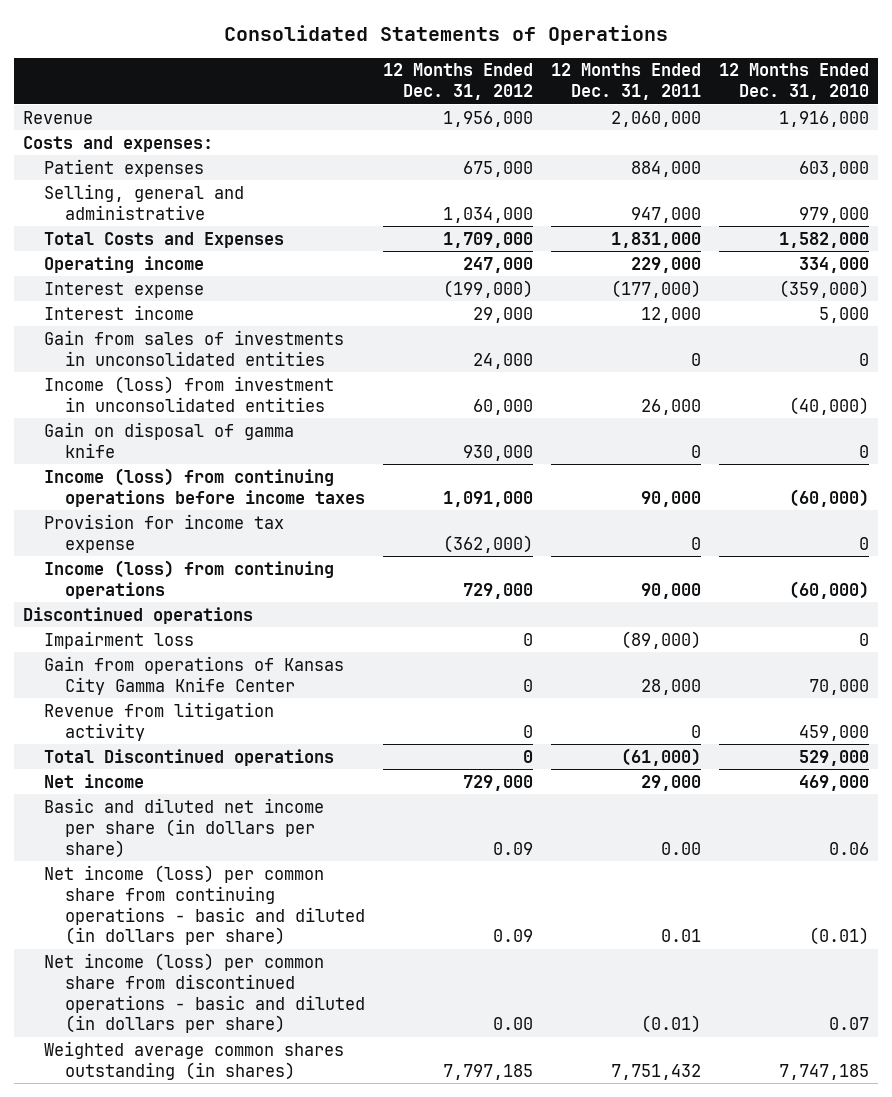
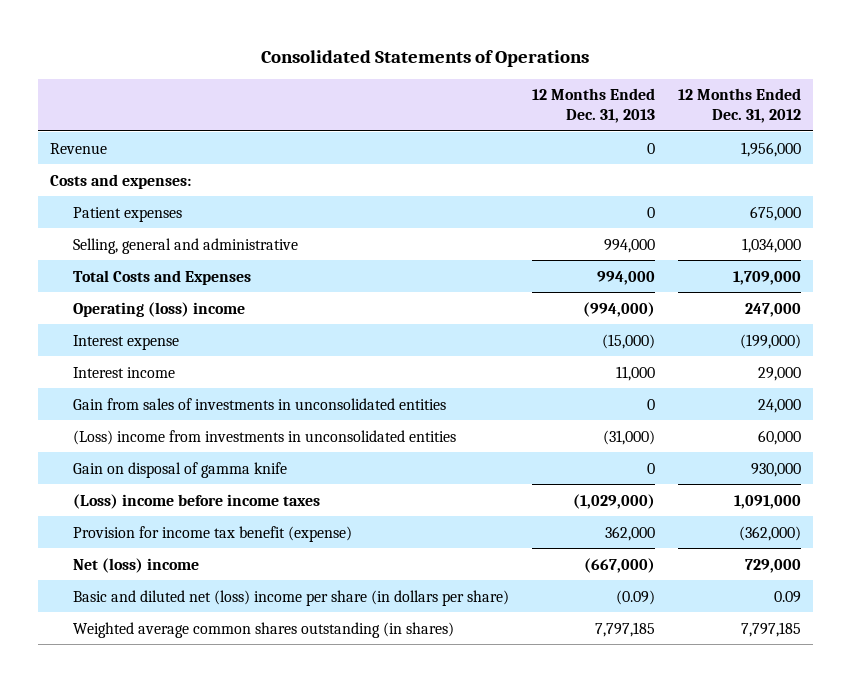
[550,63,701,101] 12 Months Ended Dec. 31, 2011 -> none
[718,63,869,101] 12 Months Ended Dec. 31, 2010 -> none
none -> [532,88,656,123] 12 Months Ended Dec. 31, 2013
[43,255,204,273] Operating income -> [73,301,246,317] Operating (loss) income
[43,375,334,412] Income (loss) from investment in unconsolidated entities -> [73,429,457,445] (Loss) income from investments in unconsolidated entities
[43,559,334,599] Income (loss) from continuing operations -> none
[23,606,254,624] Discontinued operations -> none
[43,630,194,649] Impairment loss -> none
[43,655,344,695] Gain from operations of Kansas City Gamma Knife Center -> none
[43,701,274,741] Revenue from litigation activity -> none
[43,748,334,766] Total Discontinued operations -> none
[43,864,365,946] Net income (loss) per common share from continuing operations - basic and diluted (in dollars per share) -> none
[43,952,365,1034] Net income (loss) per common share from discontinued operations - basic and diluted (in dollars per share) -> none
[43,467,365,507] Income (loss) from continuing operations before income taxes -> [73,493,321,509] (Loss) income before income taxes
[43,513,284,553] Provision for income tax expense -> [73,525,353,542] Provision for income tax benefit (expense)
[43,773,144,788] Net income -> [73,557,200,573] Net (loss) income
[43,797,324,858] Basic and diluted net income per share (in dollars per share) -> [73,589,510,606] Basic and diluted net (loss) income per share (in dollars per share)

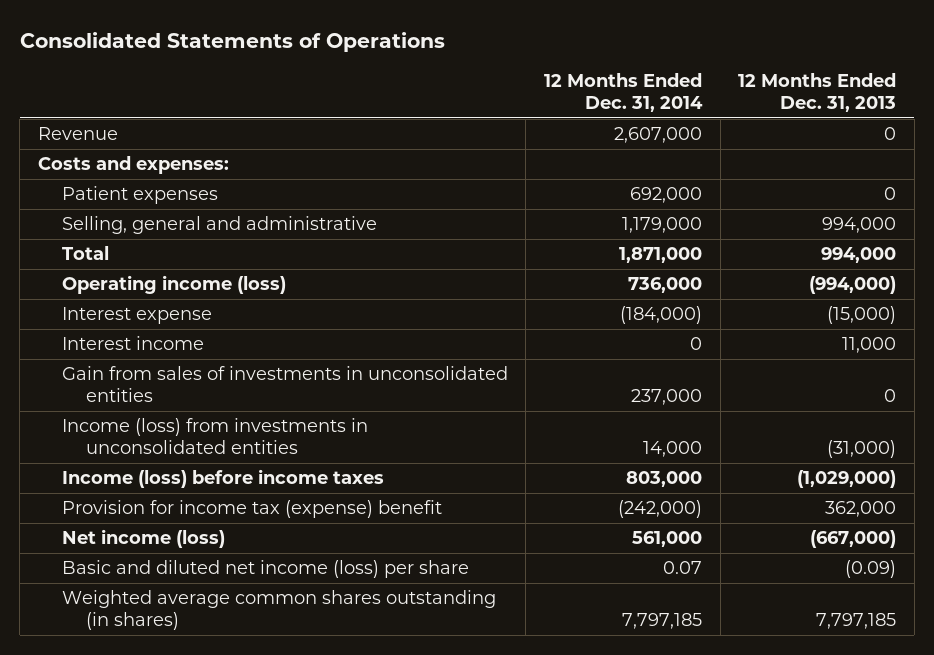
[678,88,802,123] 12 Months Ended Dec. 31, 2012 -> none
none -> [544,73,704,113] 12 Months Ended Dec. 31, 2014
[73,269,252,285] Total Costs and Expenses -> [61,246,109,261] Total
[73,301,246,317] Operating (loss) income -> [61,275,286,295] Operating income (loss)
[73,461,288,478] Gain on disposal of gamma knife -> none
[73,429,457,445] (Loss) income from investments in unconsolidated entities -> [61,418,368,455] Income (loss) from investments in unconsolidated entities
[73,493,321,509] (Loss) income before income taxes -> [61,469,384,489] Income (loss) before income taxes
[73,525,353,542] Provision for income tax benefit (expense) -> [61,500,442,519] Provision for income tax (expense) benefit
[73,557,200,573] Net (loss) income -> [61,529,225,549] Net income (loss)
[73,589,510,606] Basic and diluted net (loss) income per share (in dollars per share) -> [61,560,469,579] Basic and diluted net income (loss) per share

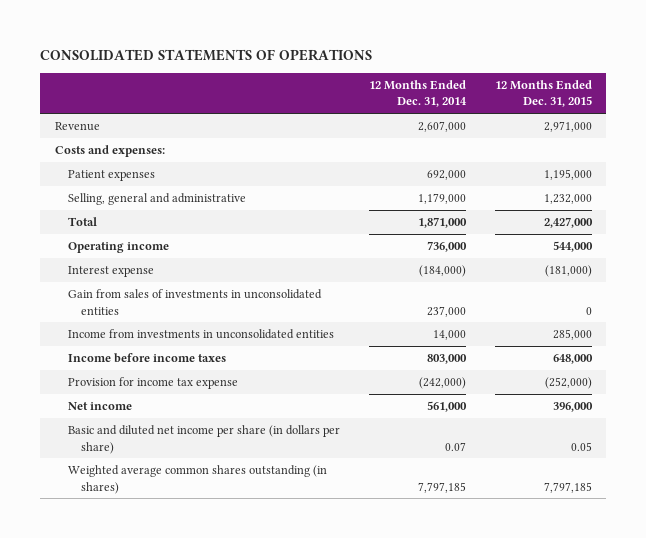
[19,31,445,52] Consolidated Statements of Operations -> [40,48,373,61] CONSOLIDATED STATEMENTS OF OPERATIONS
[738,73,897,113] 12 Months Ended Dec. 31, 2013 -> none
none -> [494,79,592,108] 12 Months Ended Dec. 31, 2015
[61,275,286,295] Operating income (loss) -> [67,242,169,254] Operating income
[61,336,204,351] Interest income -> none
[61,418,368,455] Income (loss) from investments in unconsolidated entities -> [67,329,334,340] Income from investments in unconsolidated entities
[61,469,384,489] Income (loss) before income taxes -> [67,353,226,364] Income before income taxes
[61,500,442,519] Provision for income tax (expense) benefit -> [67,377,238,390] Provision for income tax expense
[61,529,225,549] Net income (loss) -> [67,402,132,411] Net income
[61,560,469,579] Basic and diluted net income (loss) per share -> [67,425,340,454] Basic and diluted net income per share (in dollars per share)

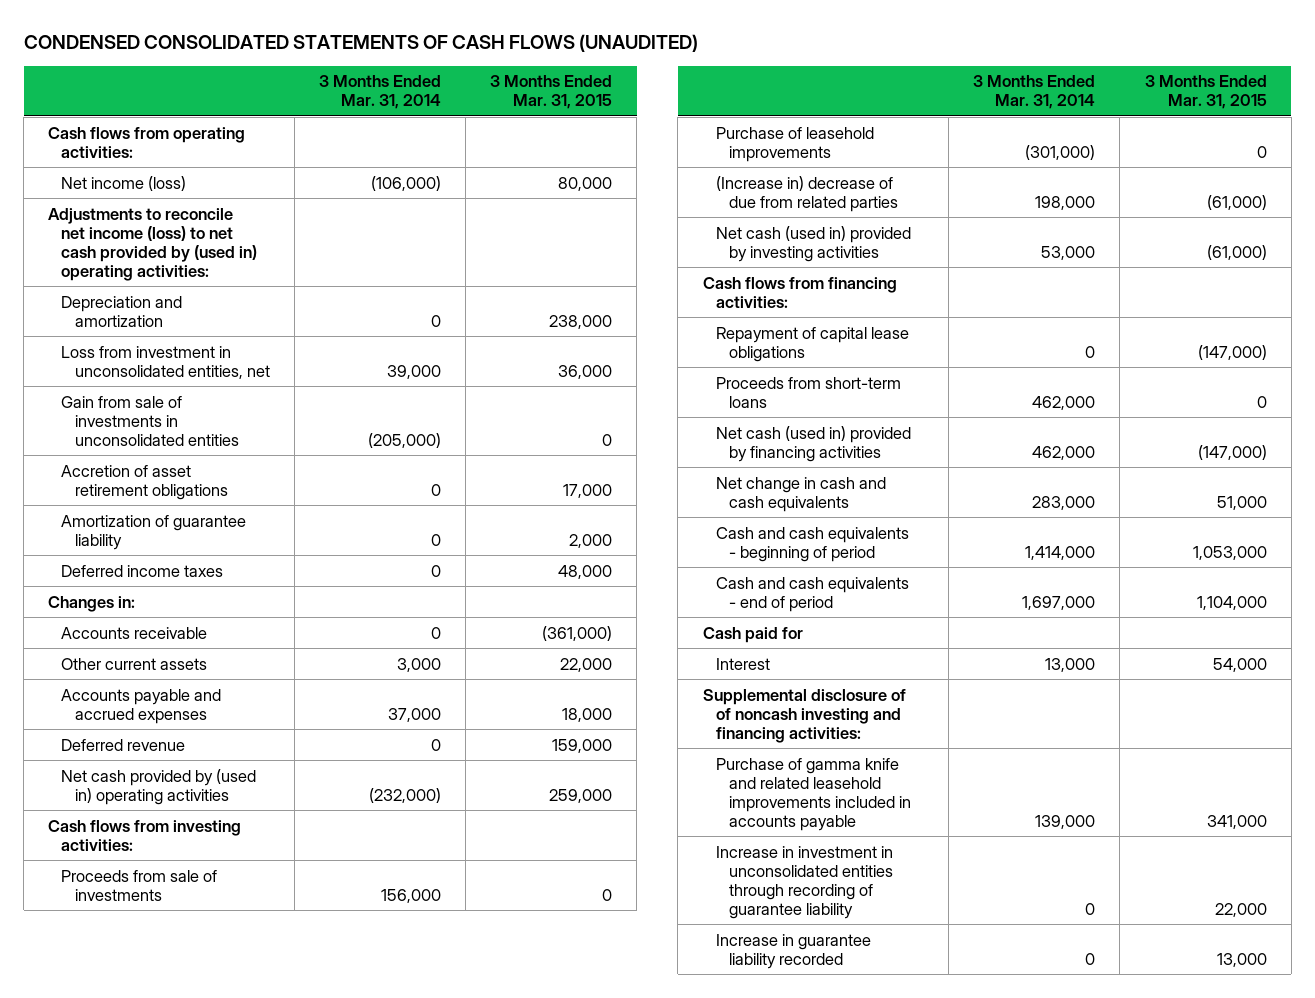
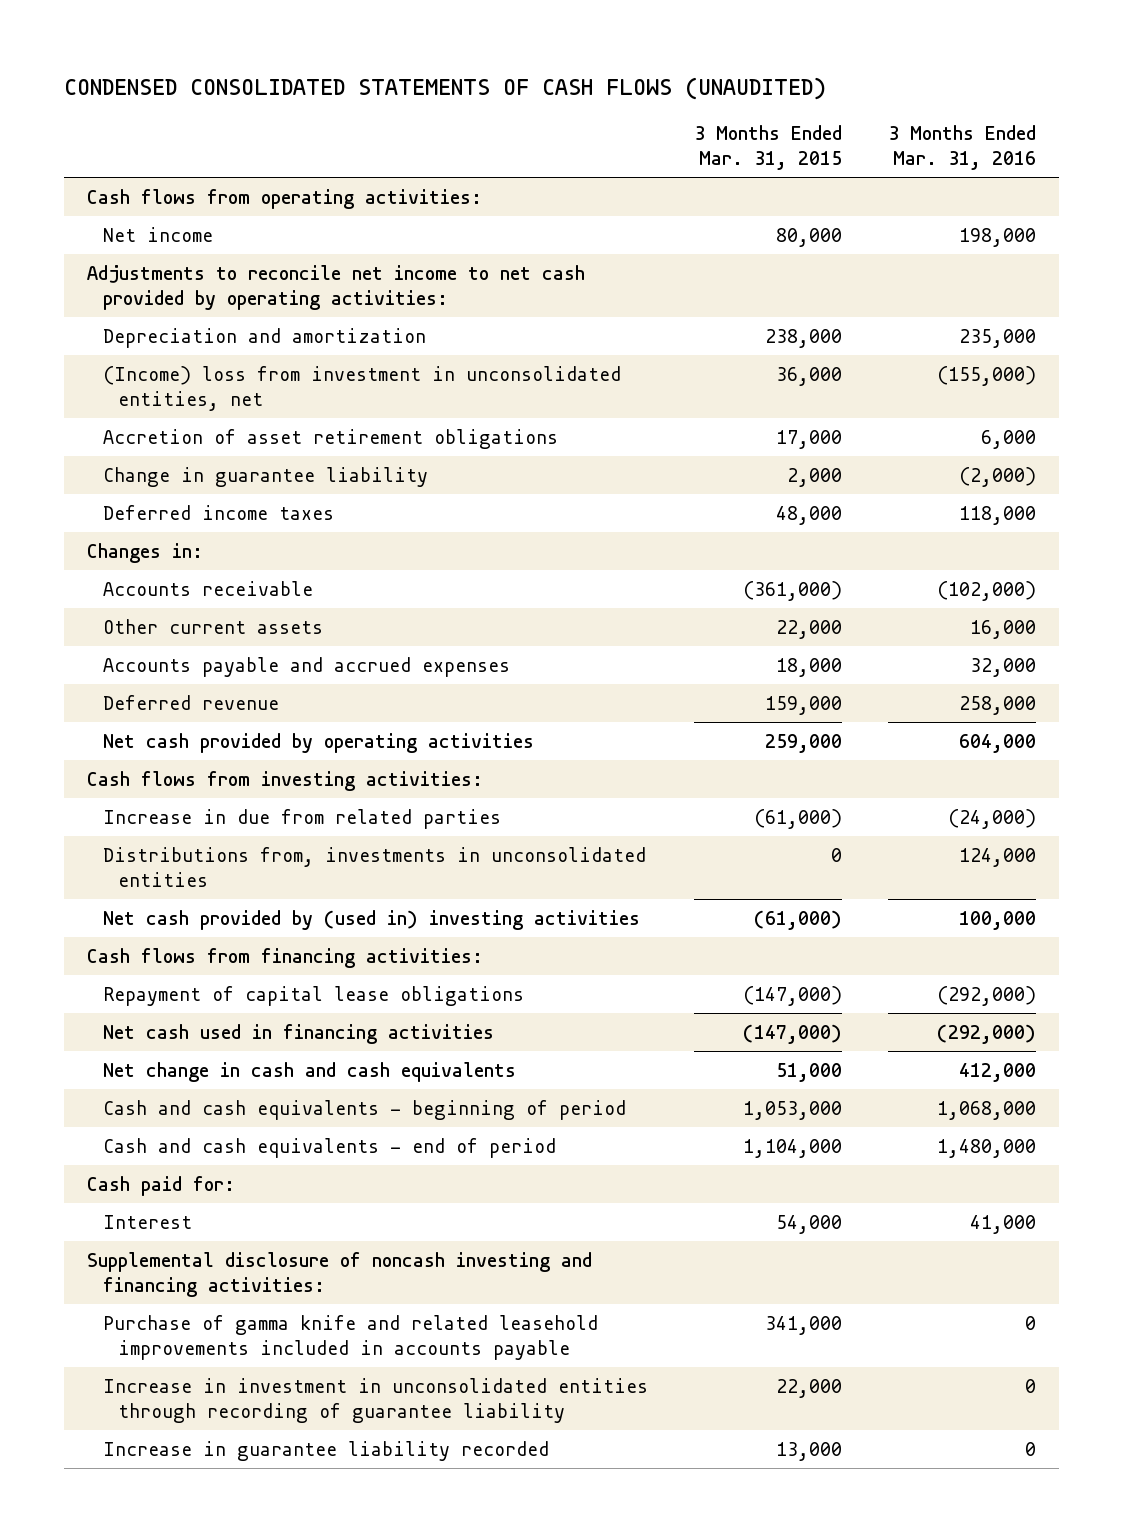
[318,75,441,110] 3 Months Ended Mar. 31, 2014 -> none
none -> [887,124,1036,170] 3 Months Ended Mar. 31, 2016
[61,175,187,191] Net income (loss) -> [102,226,213,242] Net income
[48,207,258,281] Adjustments to reconcile net income (loss) to net cash provided by (used in) operating activities: -> [87,264,586,310] Adjustments to reconcile net income to net cash provided by operating activities:
[61,395,239,446] Gain from sale of investments in unconsolidated entities -> none
[61,345,270,379] Loss from investment in unconsolidated entities, net -> [102,365,621,411] (Income) loss from investment in unconsolidated entities, net
[61,514,247,550] Amortization of guarantee liability -> none
none -> [102,466,428,487] Change in guarantee liability
[61,768,257,805] Net cash provided by (used in) operating activities -> [102,732,534,753] Net cash provided by operating activities
[61,869,218,901] Proceeds from sale of investments -> none
[715,126,874,162] Purchase of leasehold improvements -> none
[715,175,899,212] (Increase in) decrease of due from related parties -> [102,808,501,829] Increase in due from related parties
none -> [102,846,646,887] Distributions from, investments in unconsolidated entities
[715,225,911,262] Net cash (used in) provided by investing activities -> [102,909,640,930] Net cash provided by (used in) investing activities
[715,376,901,408] Proceeds from short-term loans -> none
[715,425,911,462] Net cash (used in) provided by financing activities -> [102,1023,494,1044] Net cash used in financing activities
[702,626,803,643] Cash paid for -> [87,1175,236,1196] Cash paid for:
[702,688,906,743] Supplemental disclosure of of noncash investing and financing activities: -> [87,1251,593,1297] Supplemental disclosure of noncash investing and financing activities:

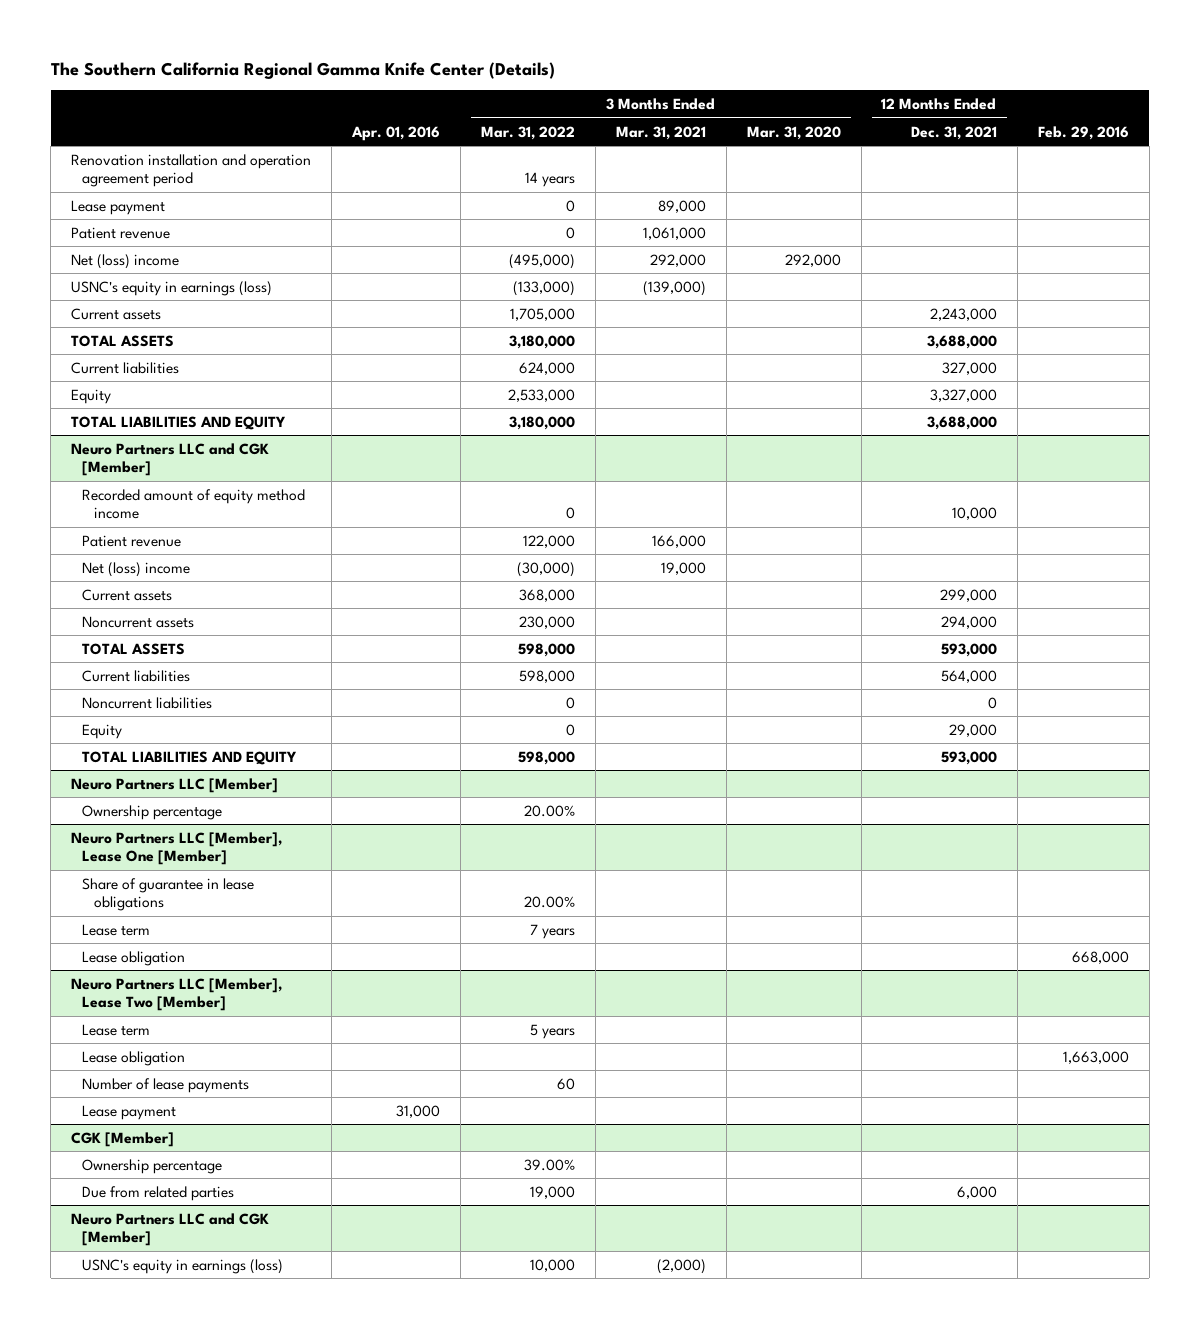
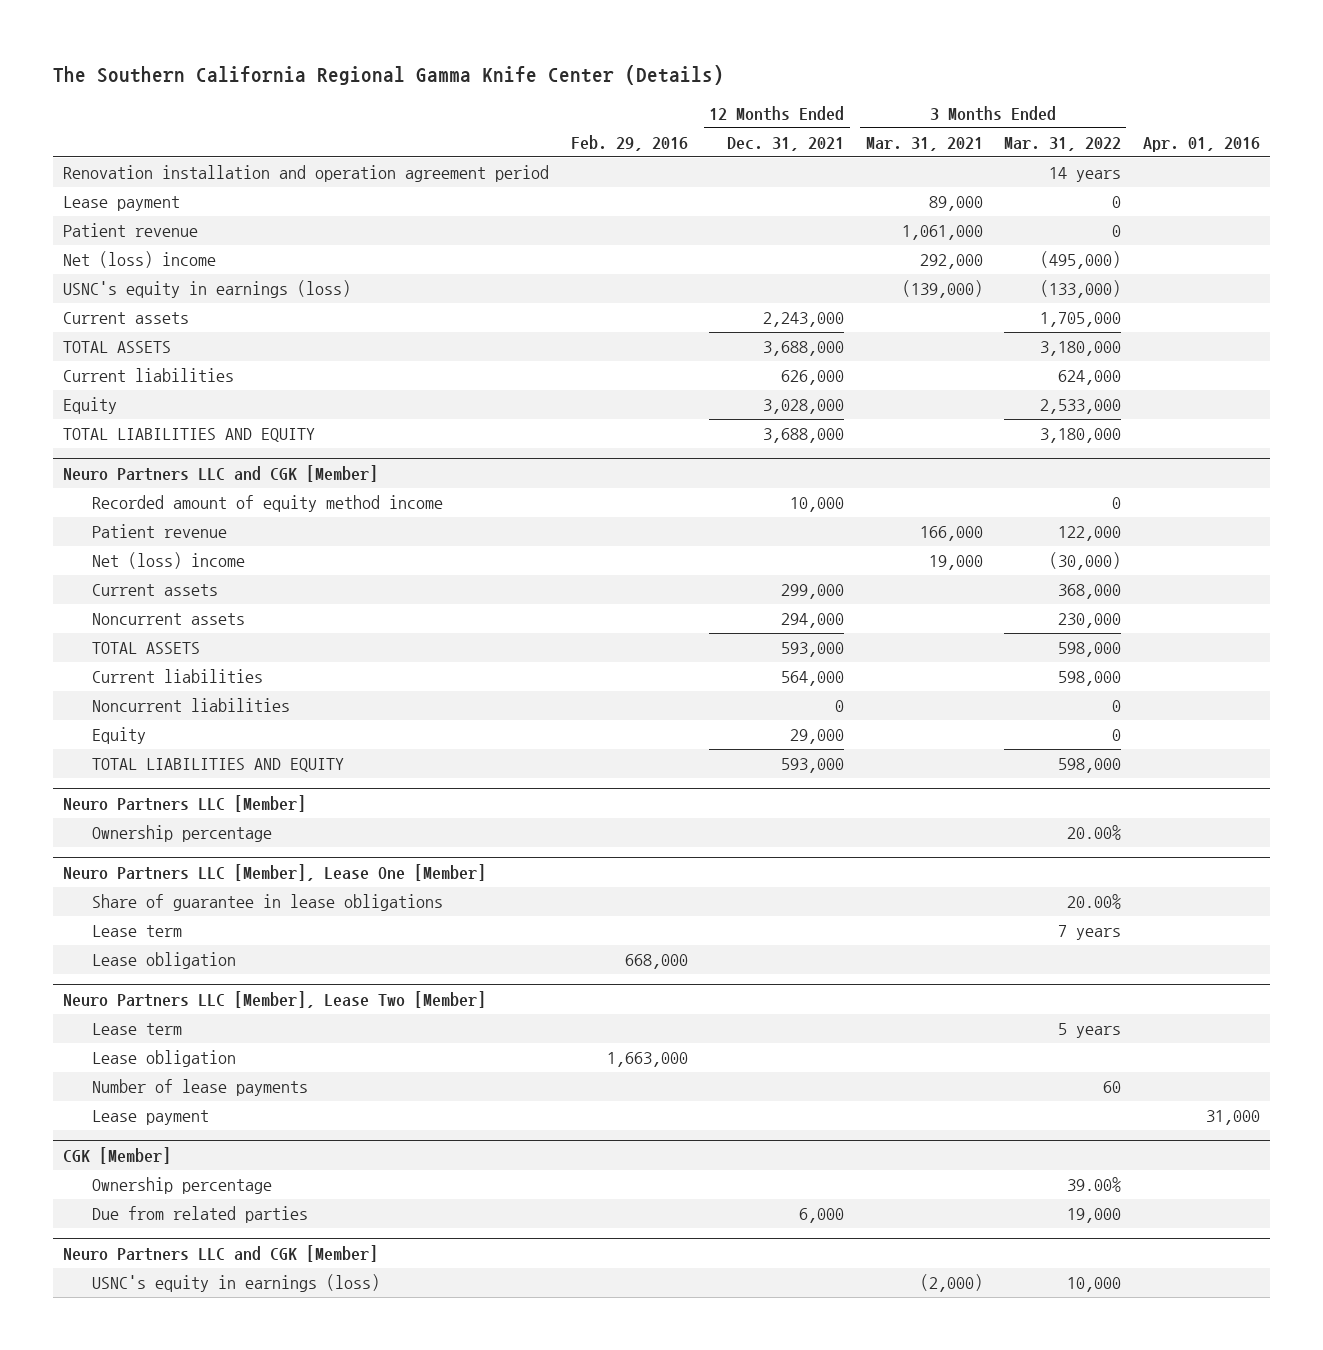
[746,125,841,140] Mar. 31, 2020 -> none
[941,361,997,375] 327,000 -> [781,370,845,386] 626,000
[929,388,997,402] 3,327,000 -> [763,399,845,415] 3,028,000

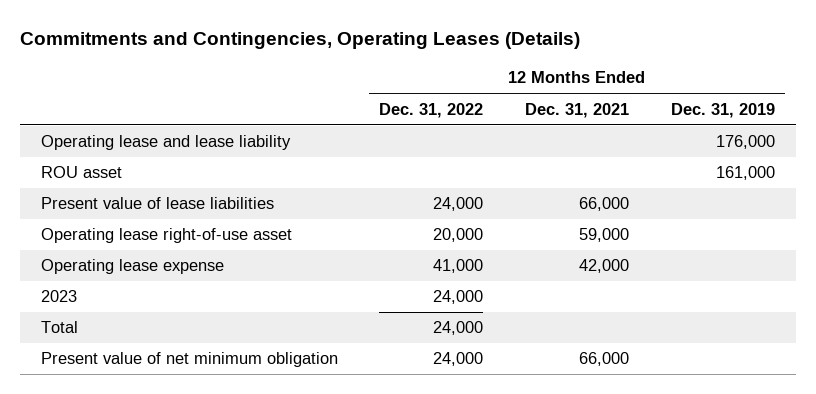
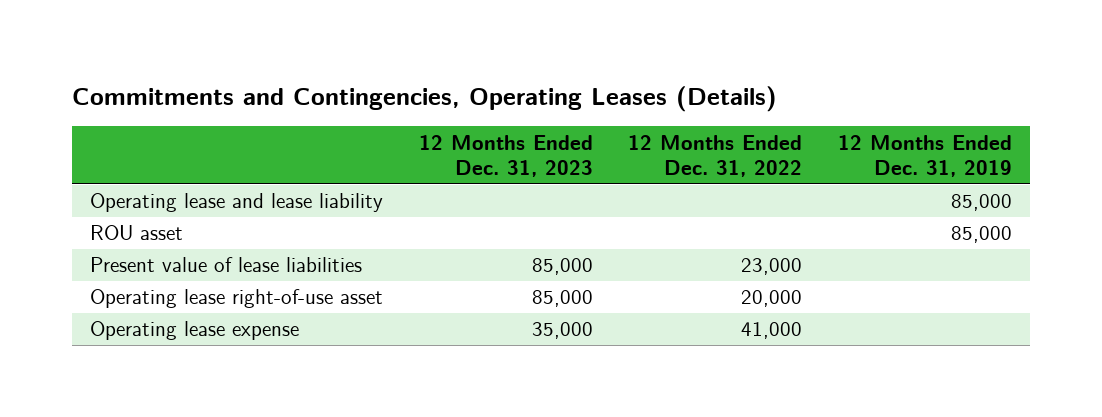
[525,102,630,118] Dec. 31, 2021 -> none
none -> [418,134,593,177] 12 Months Ended Dec. 31, 2023
[715,135,775,150] 176,000 -> [950,194,1012,212] 85,000
[715,166,775,181] 161,000 -> [950,226,1012,244] 85,000
[433,197,484,212] 24,000 -> [741,258,803,276] 23,000
[40,290,77,303] 2023 -> none
[40,321,78,334] Total -> none
[40,352,338,368] Present value of net minimum obligation -> none

